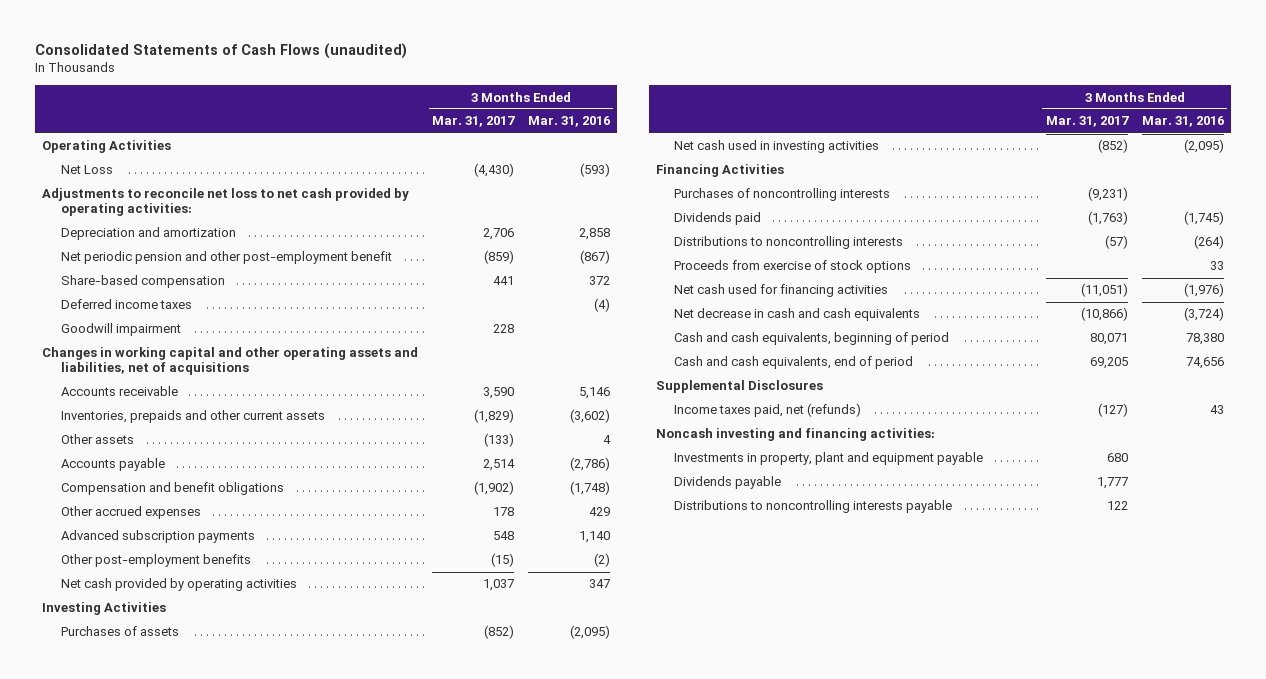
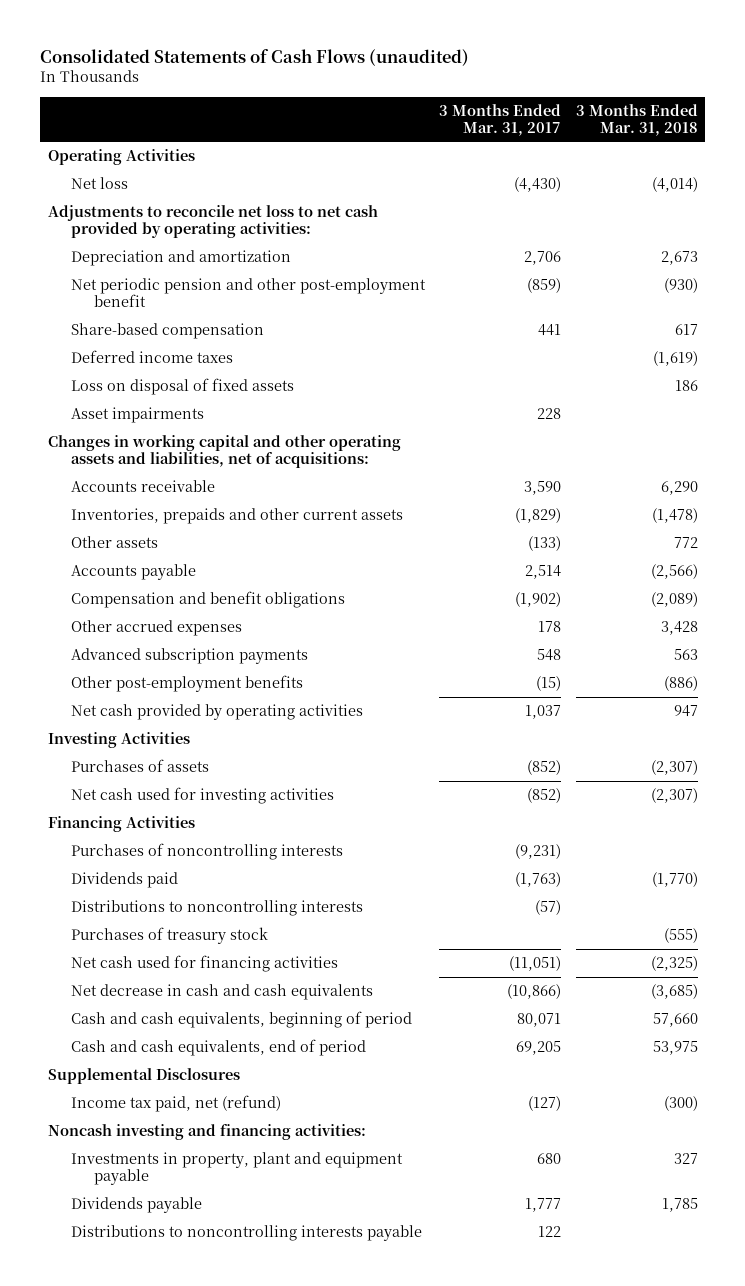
[527,116,610,128] Mar. 31, 2016 -> none
none -> [575,103,698,136] 3 Months Ended Mar. 31, 2018
[60,165,113,175] Net Loss -> [70,177,128,190] Net loss
none -> [70,378,294,396] Loss on disposal of fixed assets
[60,323,181,337] Goodwill impairment -> [70,407,204,424] Asset impairments
[42,347,419,376] Changes in working capital and other operating assets and liabilities, net of acquisitions -> [47,435,401,469] Changes in working capital and other operating assets and liabilities, net of acquisitions:
[674,140,880,154] Net cash used in investing activities -> [70,787,334,805] Net cash used for investing activities
[674,260,912,274] Proceeds from exercise of stock options -> none
none -> [70,927,268,945] Purchases of treasury stock
[674,403,862,418] Income taxes paid, net (refunds) -> [70,1095,281,1113] Income tax paid, net (refund)

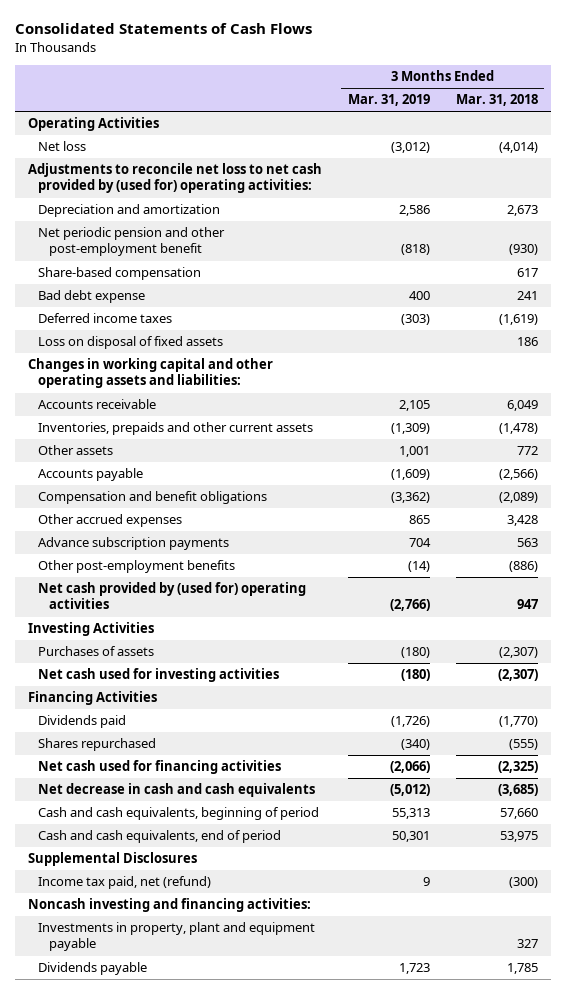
[40,48,470,66] Consolidated Statements of Cash Flows (unaudited) -> [14,23,312,35] Consolidated Statements of Cash Flows
[439,103,562,136] 3 Months Ended Mar. 31, 2017 -> none
none -> [347,94,430,107] Mar. 31, 2019
[47,205,378,239] Adjustments to reconcile net loss to net cash provided by operating activities: -> [27,163,322,194] Adjustments to reconcile net loss to net cash provided by (used for) operating activities:
none -> [38,290,146,304] Bad debt expense
[70,407,204,424] Asset impairments -> none
[47,435,401,469] Changes in working capital and other operating assets and liabilities, net of acquisitions: -> [27,358,273,389] Changes in working capital and other operating assets and liabilities:
[660,481,698,496] 6,290 -> [506,400,538,412] 6,049
[70,648,308,665] Advanced subscription payments -> [38,537,230,551] Advance subscription payments
[70,704,363,721] Net cash provided by operating activities -> [38,582,307,610] Net cash provided by (used for) operating activities
[70,843,343,861] Purchases of noncontrolling interests -> none
[70,900,363,917] Distributions to noncontrolling interests -> none
[70,927,268,945] Purchases of treasury stock -> [38,738,157,752] Shares repurchased
[70,1225,422,1242] Distributions to noncontrolling interests payable -> none

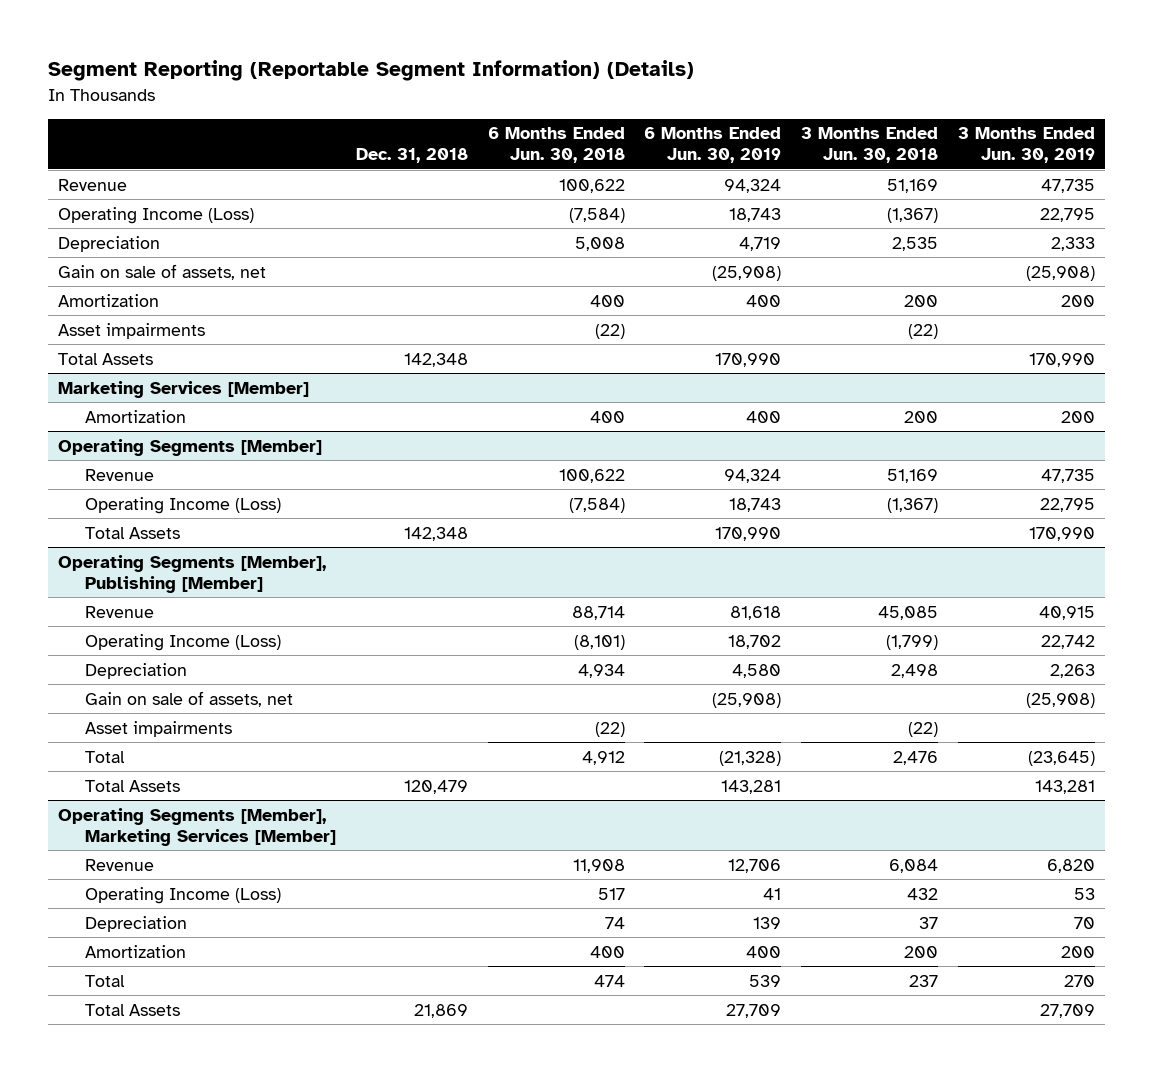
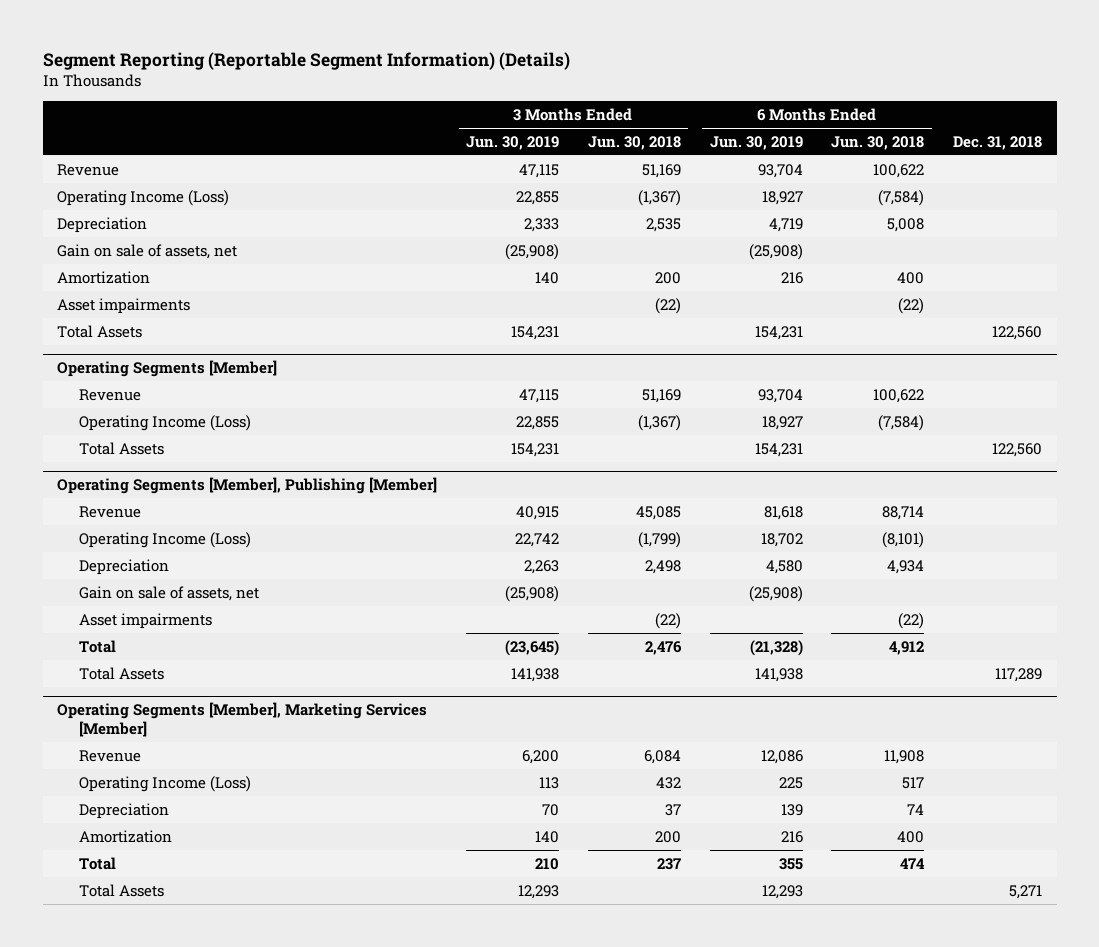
[724,178,782,193] 94,324 -> [757,163,803,178] 93,704
[1040,178,1095,193] 47,735 -> [518,163,559,178] 47,115
[729,207,782,222] 18,743 -> [761,190,803,205] 18,927
[1039,207,1095,222] 22,795 -> [515,190,559,205] 22,855
[746,294,782,307] 400 -> [780,271,803,284] 216
[1060,294,1095,307] 200 -> [534,271,559,284] 140
[58,380,310,398] Marketing Services [Member] -> none
[85,409,187,423] Amortization -> none
[404,352,469,367] 142,348 -> [992,325,1043,340] 122,560
[715,352,782,367] 170,990 -> [754,325,803,340] 154,231
[1028,352,1095,367] 170,990 -> [510,325,559,340] 154,231
[724,468,782,483] 94,324 -> [757,388,803,403] 93,704
[1040,468,1095,483] 47,735 -> [518,388,559,403] 47,115
[729,497,782,512] 18,743 -> [761,415,803,430] 18,927
[1039,497,1095,512] 22,795 -> [515,415,559,430] 22,855
[404,526,469,541] 142,348 -> [992,442,1043,457] 122,560
[715,526,782,541] 170,990 -> [754,442,803,457] 154,231
[1028,526,1095,541] 170,990 -> [510,442,559,457] 154,231
[404,779,469,794] 120,479 -> [995,667,1043,682] 117,289
[721,779,782,794] 143,281 -> [754,667,803,682] 141,938
[1034,779,1095,794] 143,281 -> [510,667,559,682] 141,938
[728,858,782,873] 12,706 -> [760,749,803,764] 12,086
[1046,858,1095,873] 6,820 -> [521,749,559,764] 6,200
[763,887,782,900] 41 -> [778,776,803,789] 225
[1073,887,1095,900] 53 -> [538,776,559,789] 113
[746,945,782,958] 400 -> [780,830,803,843] 216
[1060,945,1095,958] 200 -> [534,830,559,843] 140
[749,974,782,987] 539 -> [778,857,803,870] 355
[1063,974,1095,987] 270 -> [534,857,559,870] 210
[414,1003,469,1018] 21,869 -> [1009,884,1043,899] 5,271
[726,1003,782,1018] 27,709 -> [761,884,803,899] 12,293
[1039,1003,1095,1018] 27,709 -> [517,884,559,899] 12,293

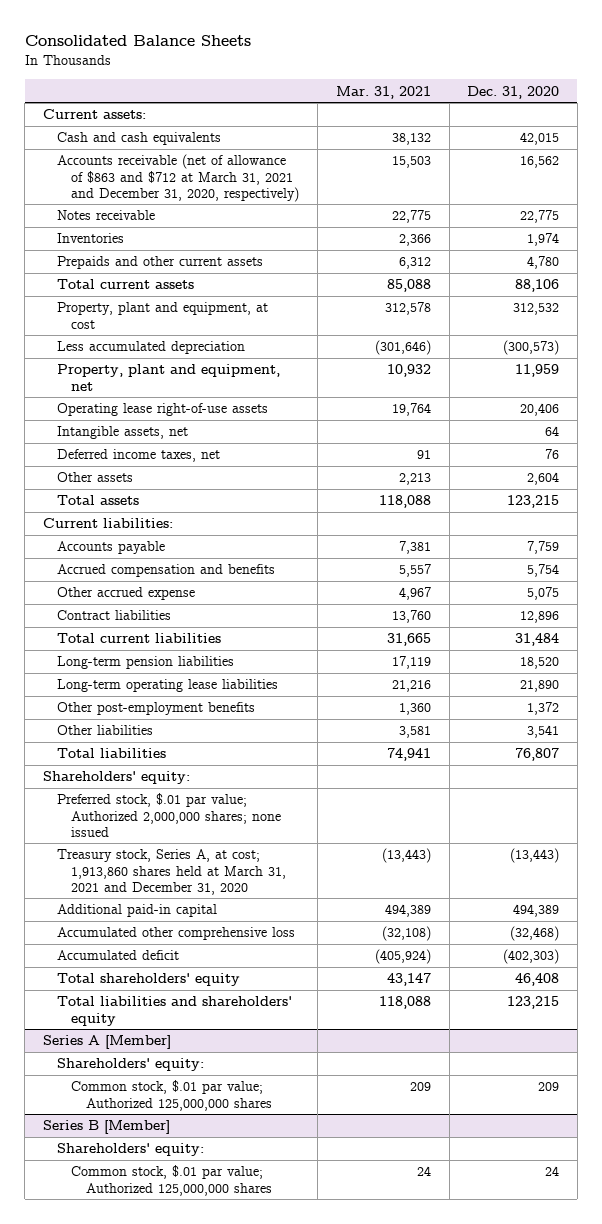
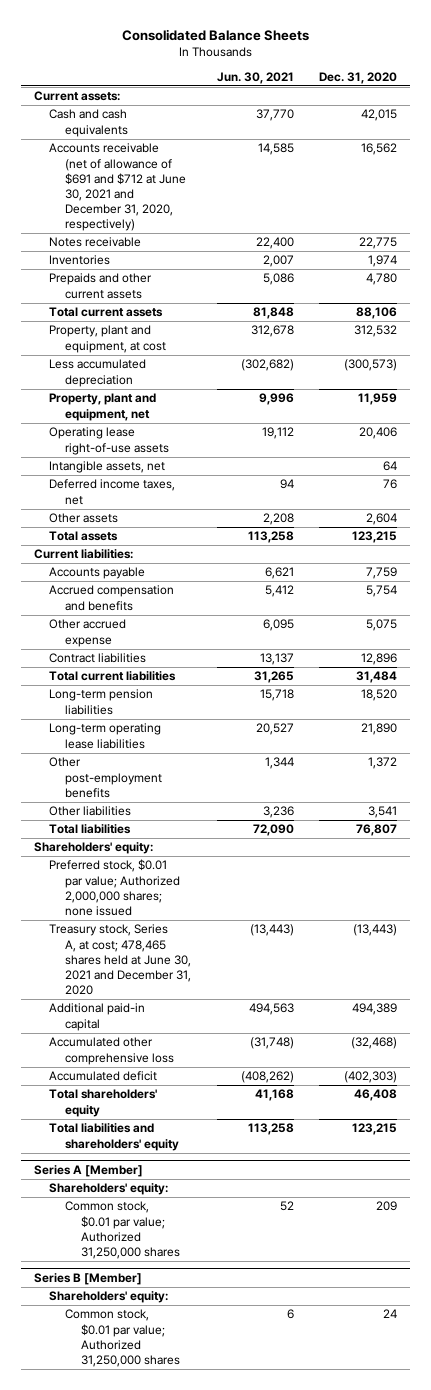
[335,85,431,99] Mar. 31, 2021 -> none
none -> [216,71,294,84] Jun. 30, 2021
[57,154,300,202] Accounts receivable (net of allowance of $863 and $712 at March 31, 2021 and December 31, 2020, respectively) -> [49,143,186,232] Accounts receivable (net of allowance of $691 and $712 at June 30, 2021 and December 31, 2020, respectively)
[57,793,282,837] Preferred stock, $.01 par value; Authorized 2,000,000 shares; none issued -> [49,859,180,916] Preferred stock, $0.01 par value; Authorized 2,000,000 shares; none issued
[57,849,287,895] Treasury stock, Series A, at cost; 1,913,860 shares held at March 31, 2021 and December 31, 2020 -> [49,924,191,996] Treasury stock, Series A, at cost; 478,465 shares held at June 30, 2021 and December 31, 2020
[71,1080,272,1111] Common stock, $.01 par value; Authorized 125,000,000 shares -> [64,1201,180,1259] Common stock, $0.01 par value; Authorized 31,250,000 shares
[71,1165,272,1196] Common stock, $.01 par value; Authorized 125,000,000 shares -> [64,1309,180,1367] Common stock, $0.01 par value; Authorized 31,250,000 shares

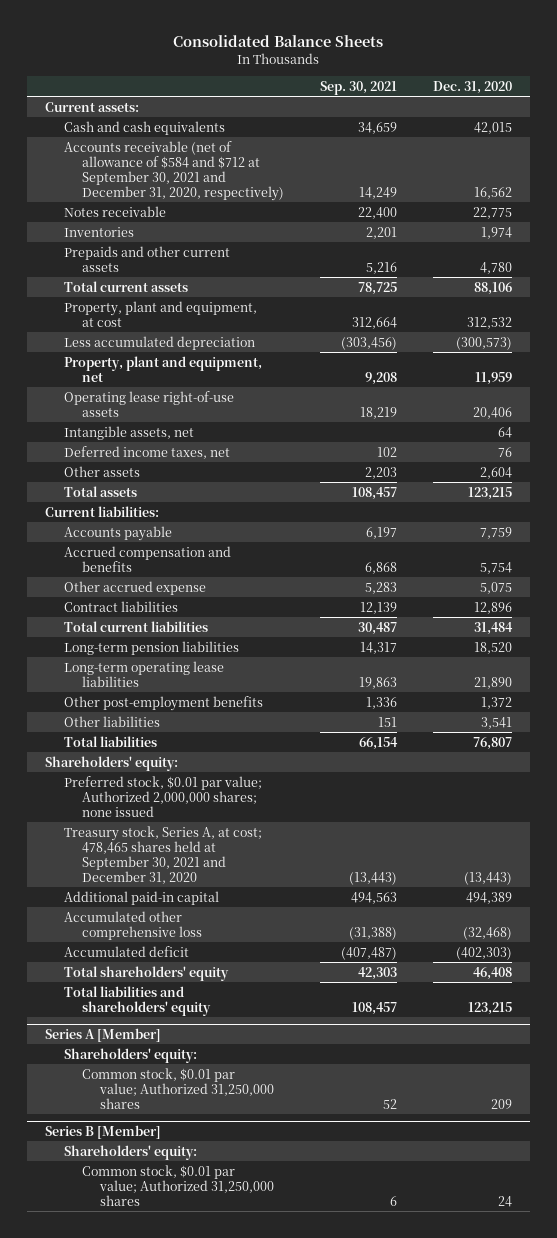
[216,71,294,84] Jun. 30, 2021 -> none
none -> [319,80,397,95] Sep. 30, 2021
[49,143,186,232] Accounts receivable (net of allowance of $691 and $712 at June 30, 2021 and December 31, 2020, respectively) -> [63,140,284,201] Accounts receivable (net of allowance of $584 and $712 at September 30, 2021 and December 31, 2020, respectively)
[49,924,191,996] Treasury stock, Series A, at cost; 478,465 shares held at June 30, 2021 and December 31, 2020 -> [63,825,262,884] Treasury stock, Series A, at cost; 478,465 shares held at September 30, 2021 and December 31, 2020

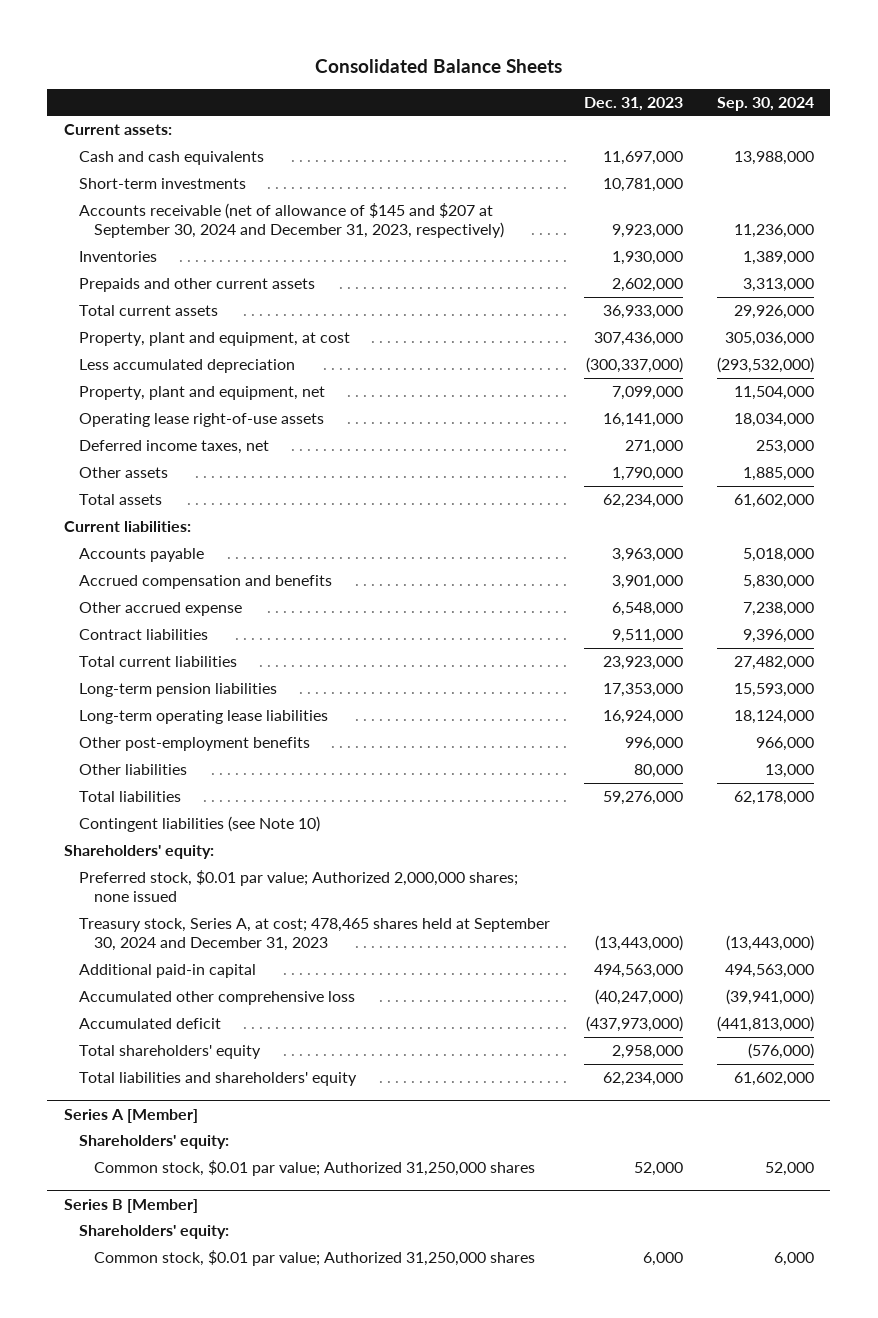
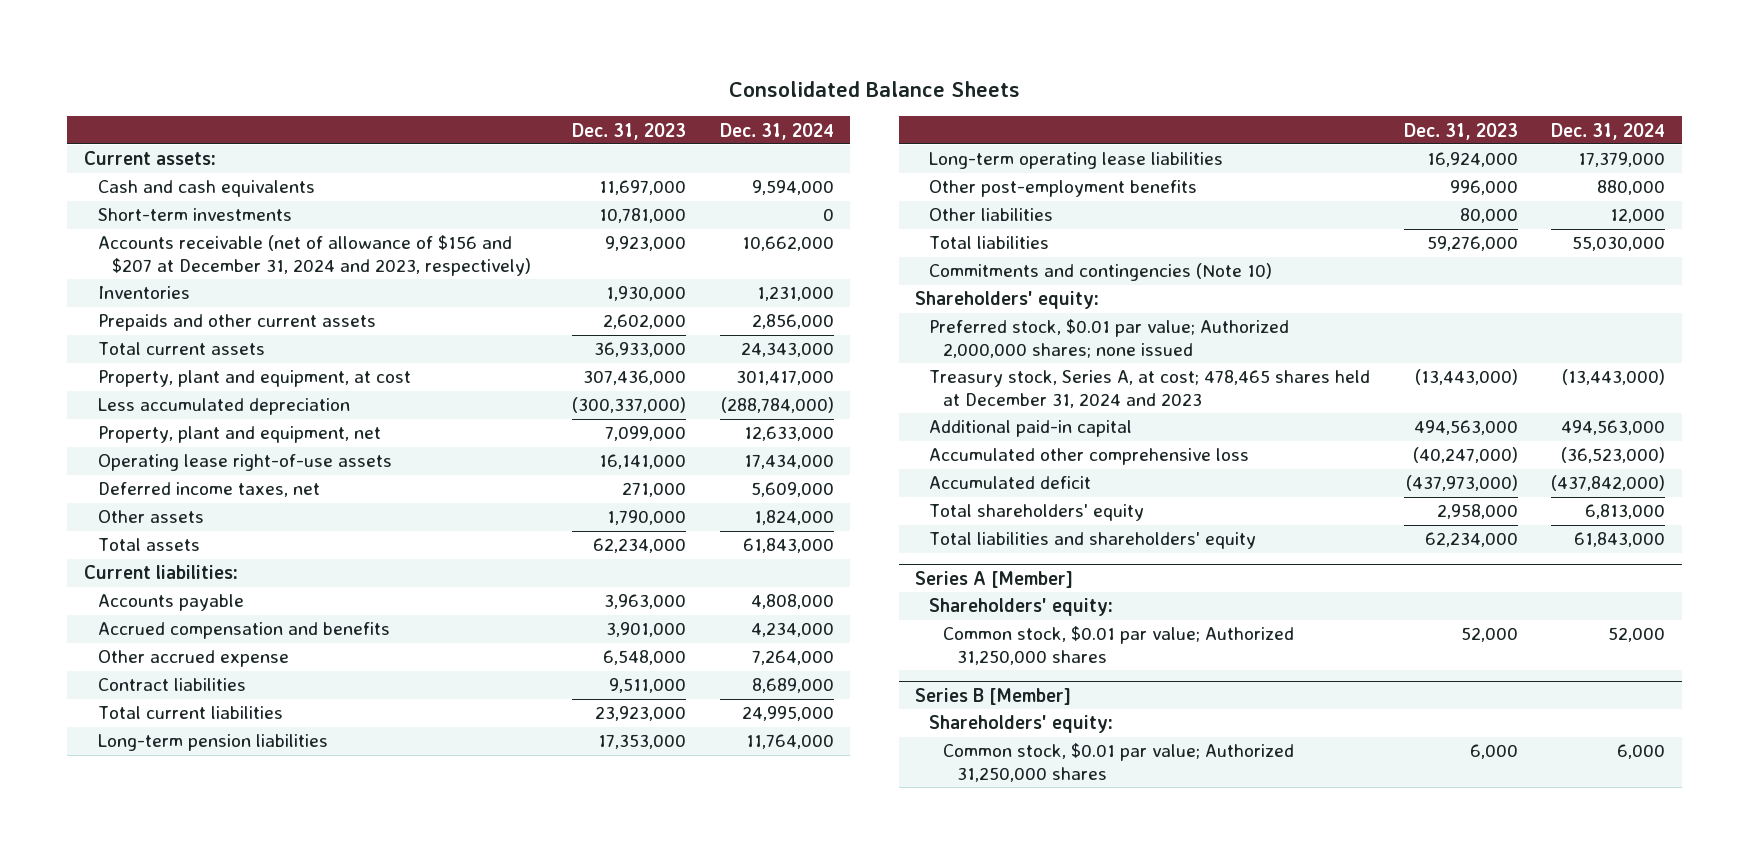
[716,97,814,112] Sep. 30, 2024 -> none
none -> [719,122,834,140] Dec. 31, 2024
[79,203,505,239] Accounts receivable (net of allowance of $145 and $207 at September 30, 2024 and December 31, 2023, respectively) -> [97,235,531,277] Accounts receivable (net of allowance of $156 and $207 at December 31, 2024 and 2023, respectively)
[79,816,321,833] Contingent liabilities (see Note 10) -> [929,263,1273,282] Commitments and contingencies (Note 10)
[79,918,551,952] Treasury stock, Series A, at cost; 478,465 shares held at September 30, 2024 and December 31, 2023 -> [929,370,1371,409] Treasury stock, Series A, at cost; 478,465 shares held at December 31, 2024 and 2023

